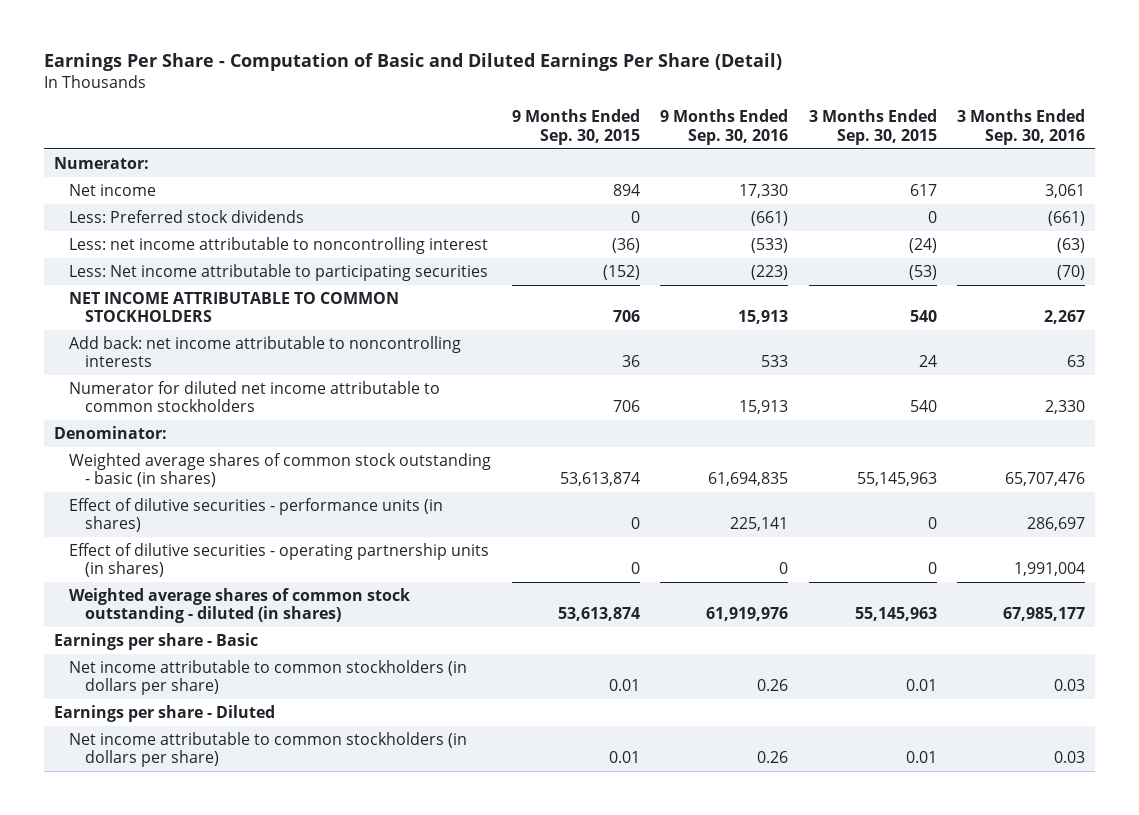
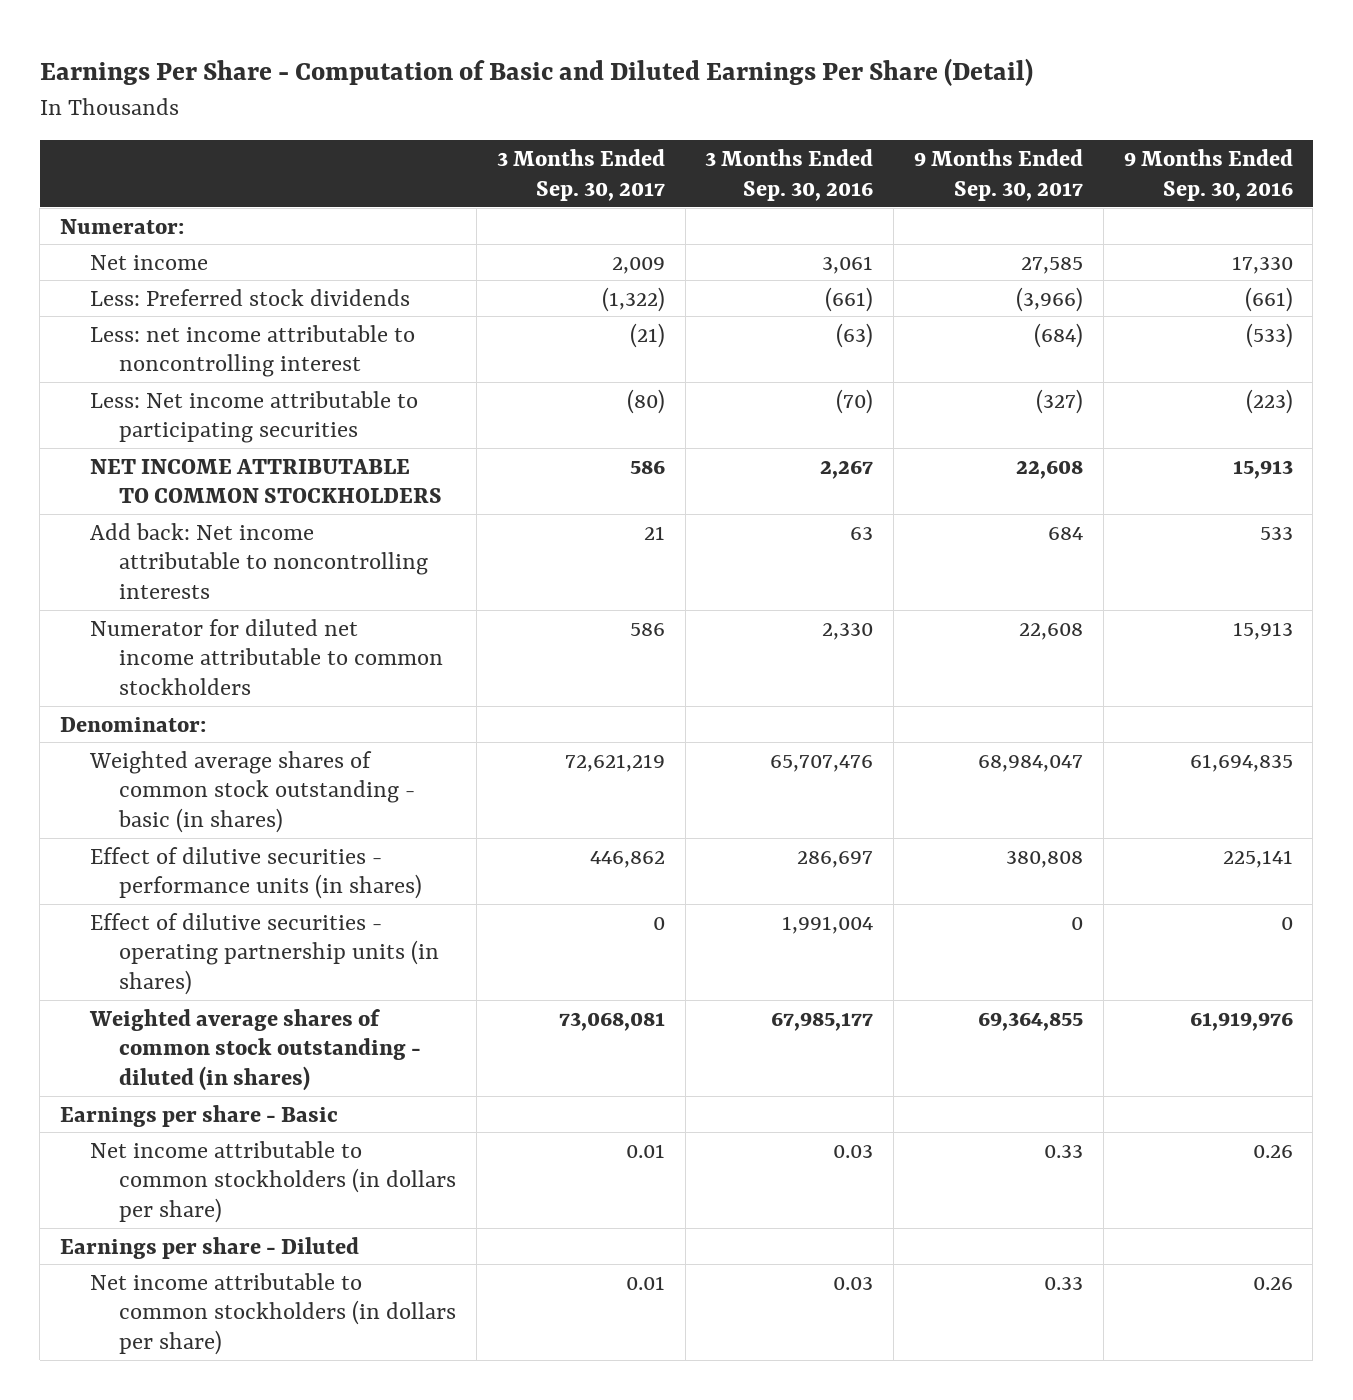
[511,109,640,145] 9 Months Ended Sep. 30, 2015 -> none
[808,109,937,145] 3 Months Ended Sep. 30, 2015 -> none
none -> [496,149,665,201] 3 Months Ended Sep. 30, 2017
none -> [914,149,1084,201] 9 Months Ended Sep. 30, 2017
[69,335,462,368] Add back: net income attributable to noncontrolling interests -> [89,522,429,600] Add back: Net income attributable to noncontrolling interests

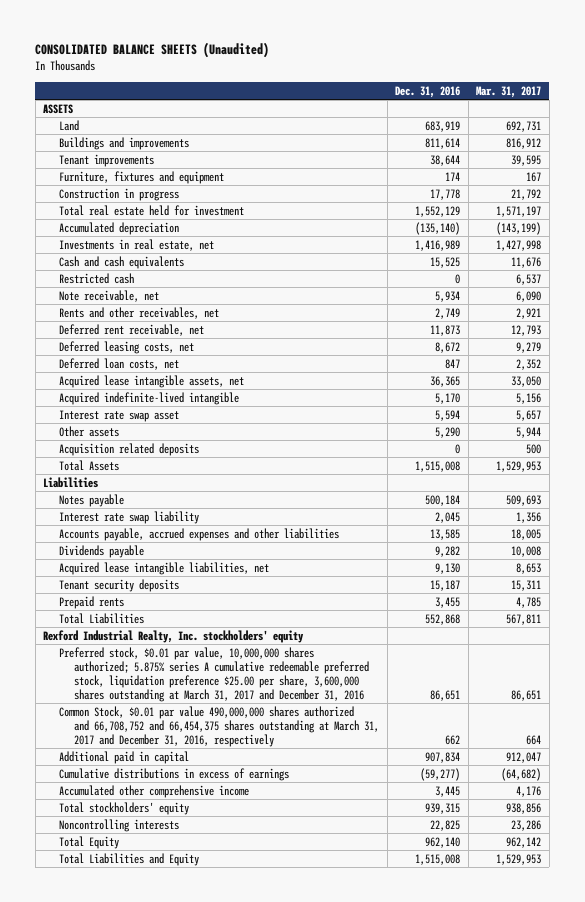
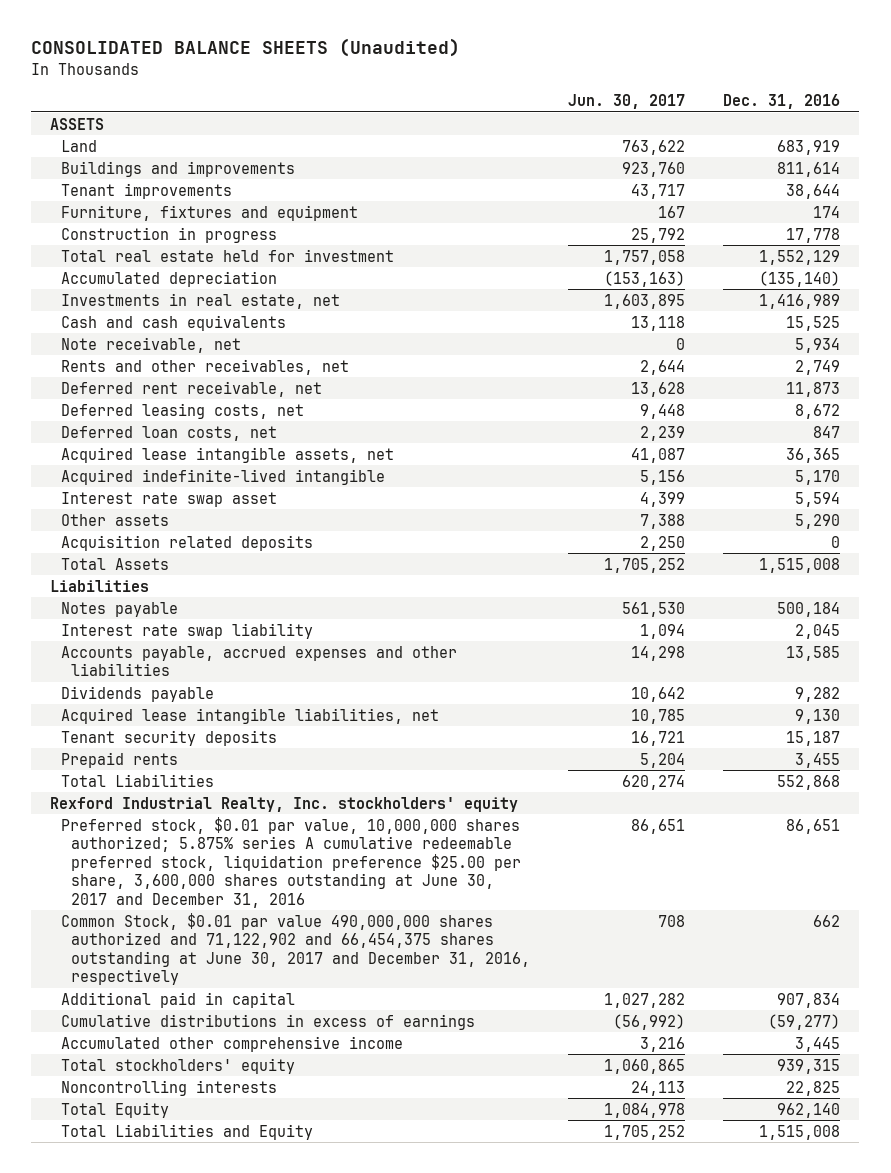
[476,85,542,98] Mar. 31, 2017 -> none
none -> [568,94,686,110] Jun. 30, 2017
[58,272,134,284] Restricted cash -> none
[58,646,370,702] Preferred stock, $0.01 par value, 10,000,000 shares authorized; 5.875% series A cumulative redeemable preferred stock, liquidation preference $25.00 per share, 3,600,000 shares outstanding at March 31, 2017 and December 31, 2016 -> [60,816,522,908] Preferred stock, $0.01 par value, 10,000,000 shares authorized; 5.875% series A cumulative redeemable preferred stock, liquidation preference $25.00 per share, 3,600,000 shares outstanding at June 30, 2017 and December 31, 2016
[58,705,380,747] Common Stock, $0.01 par value 490,000,000 shares authorized and 66,708,752 and 66,454,375 shares outstanding at March 31, 2017 and December 31, 2016, respectively -> [60,912,531,986] Common Stock, $0.01 par value 490,000,000 shares authorized and 71,122,902 and 66,454,375 shares outstanding at June 30, 2017 and December 31, 2016, respectively

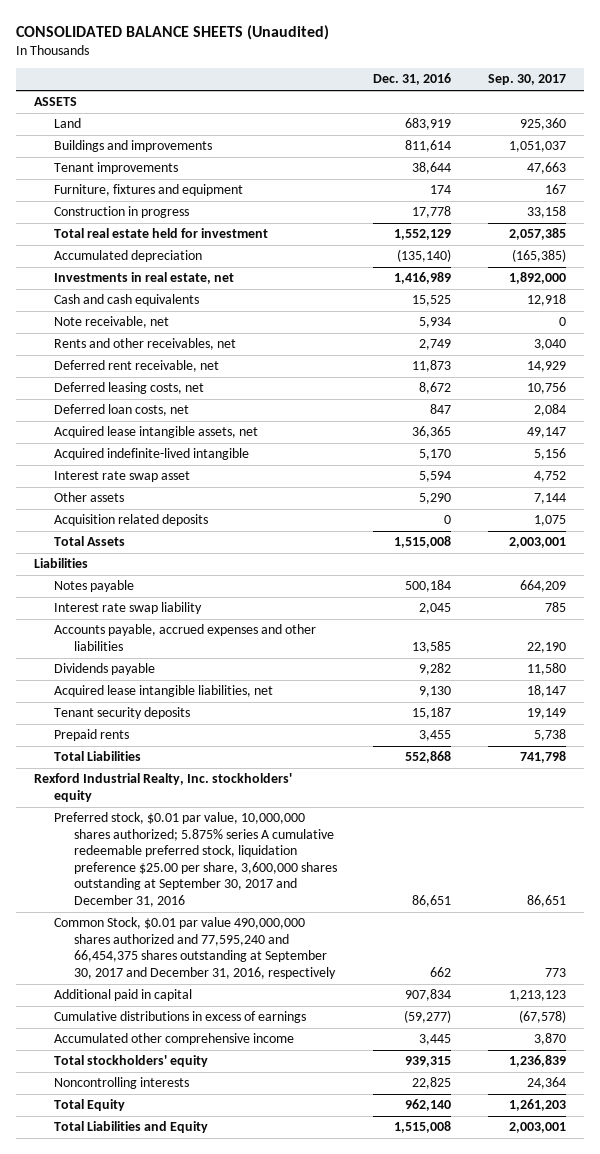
[568,94,686,110] Jun. 30, 2017 -> none
none -> [487,74,566,86] Sep. 30, 2017
[60,816,522,908] Preferred stock, $0.01 par value, 10,000,000 shares authorized; 5.875% series A cumulative redeemable preferred stock, liquidation preference $25.00 per share, 3,600,000 shares outstanding at June 30, 2017 and December 31, 2016 -> [54,812,338,907] Preferred stock, $0.01 par value, 10,000,000 shares authorized; 5.875% series A cumulative redeemable preferred stock, liquidation preference $25.00 per share, 3,600,000 shares outstanding at September 30, 2017 and December 31, 2016
[60,912,531,986] Common Stock, $0.01 par value 490,000,000 shares authorized and 71,122,902 and 66,454,375 shares outstanding at June 30, 2017 and December 31, 2016, respectively -> [54,917,337,979] Common Stock, $0.01 par value 490,000,000 shares authorized and 77,595,240 and 66,454,375 shares outstanding at September 30, 2017 and December 31, 2016, respectively

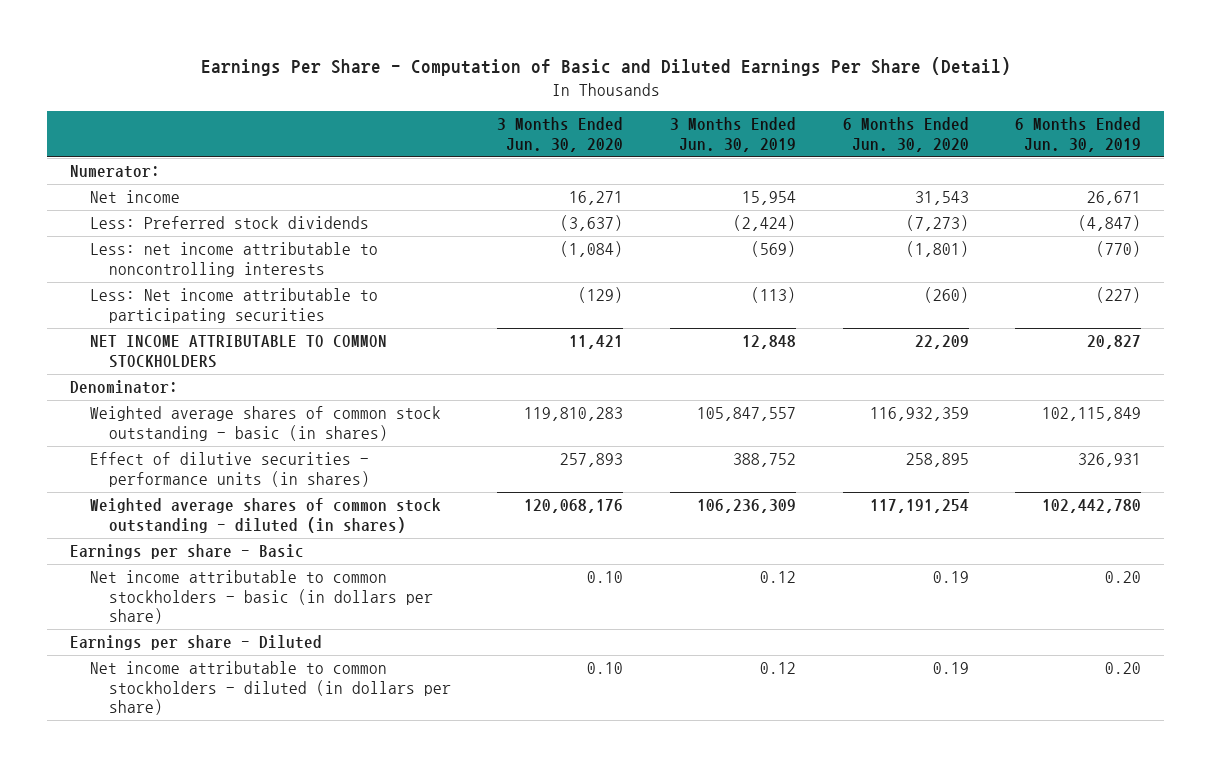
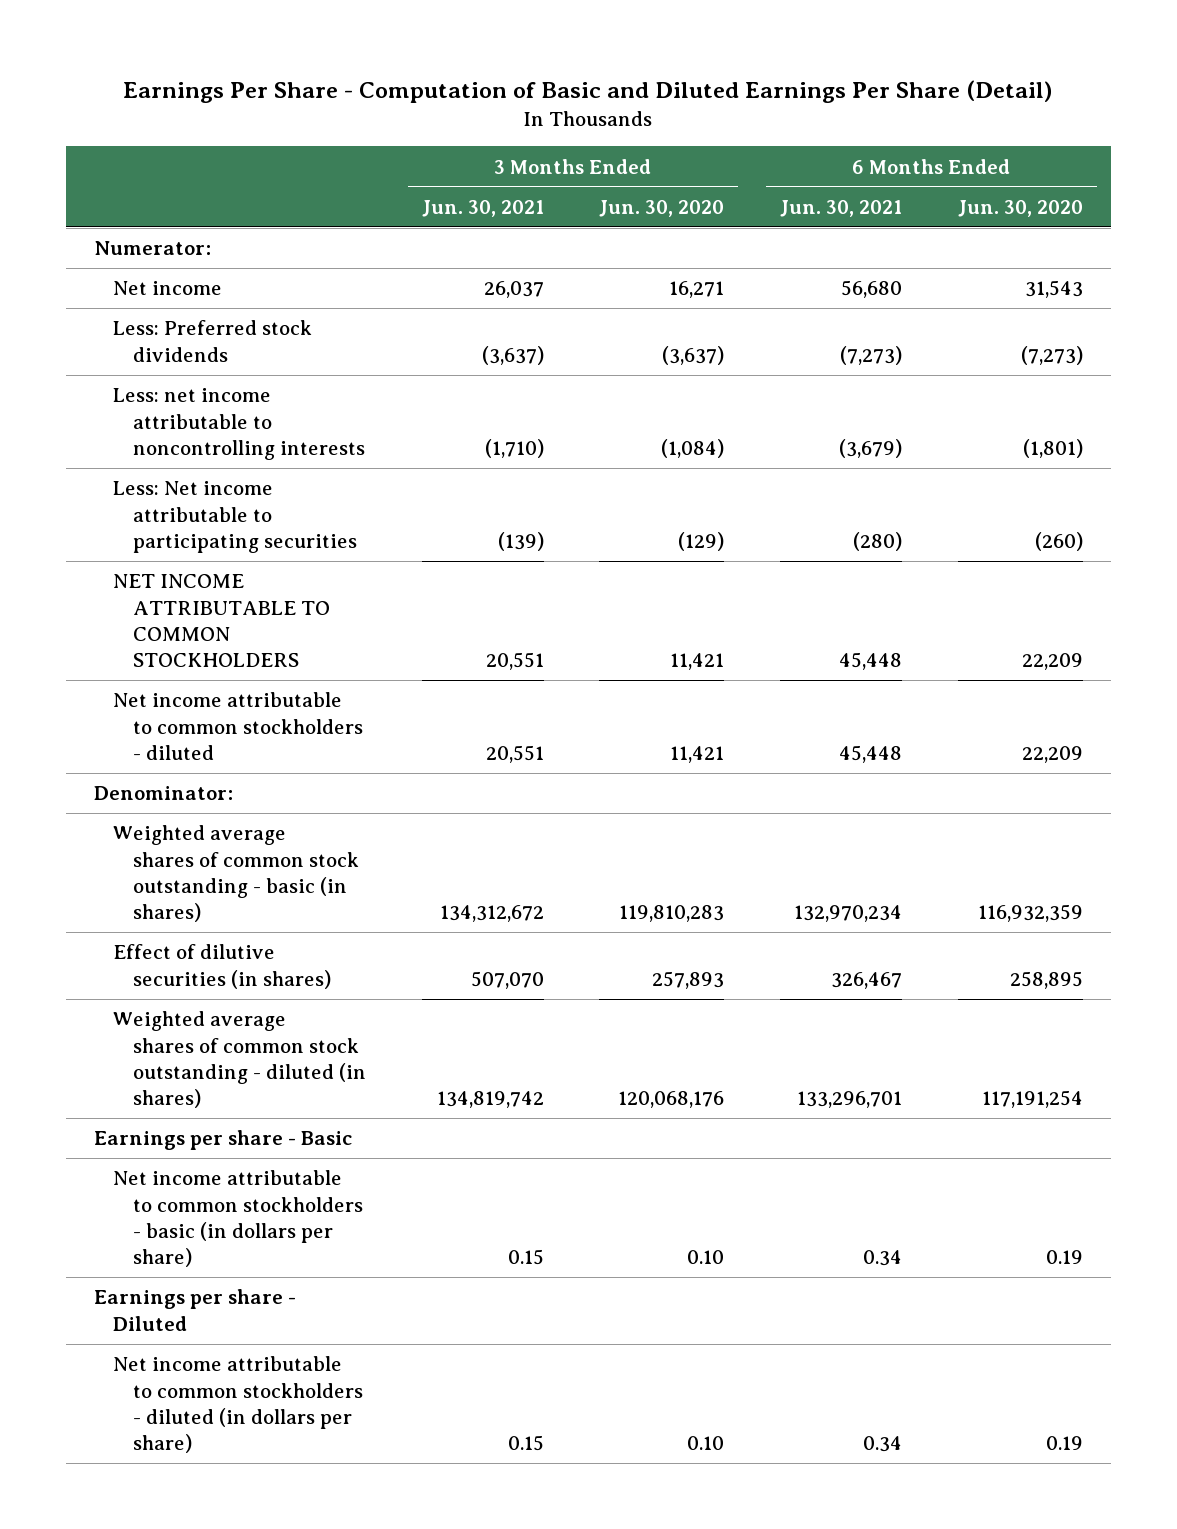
[669,117,796,152] 3 Months Ended Jun. 30, 2019 -> none
[1015,117,1142,152] 6 Months Ended Jun. 30, 2019 -> none
none -> [421,199,544,217] Jun. 30, 2021
none -> [780,199,903,217] Jun. 30, 2021
none -> [113,692,363,761] Net income attributable to common stockholders - diluted
[89,452,370,487] Effect of dilutive securities - performance units (in shares) -> [113,944,331,989] Effect of dilutive securities (in shares)

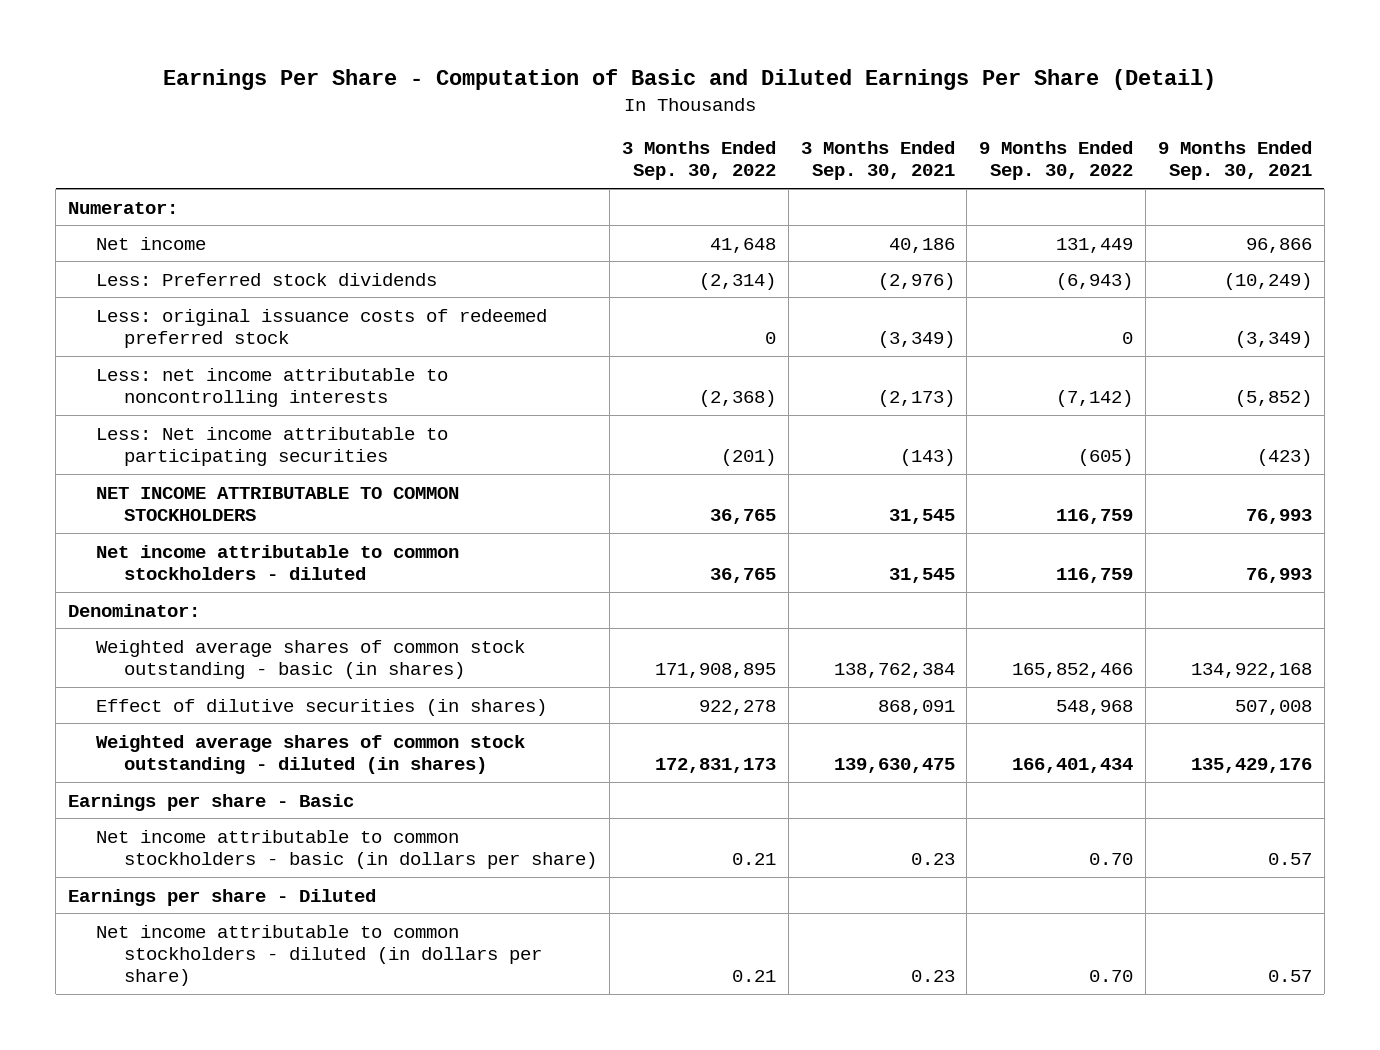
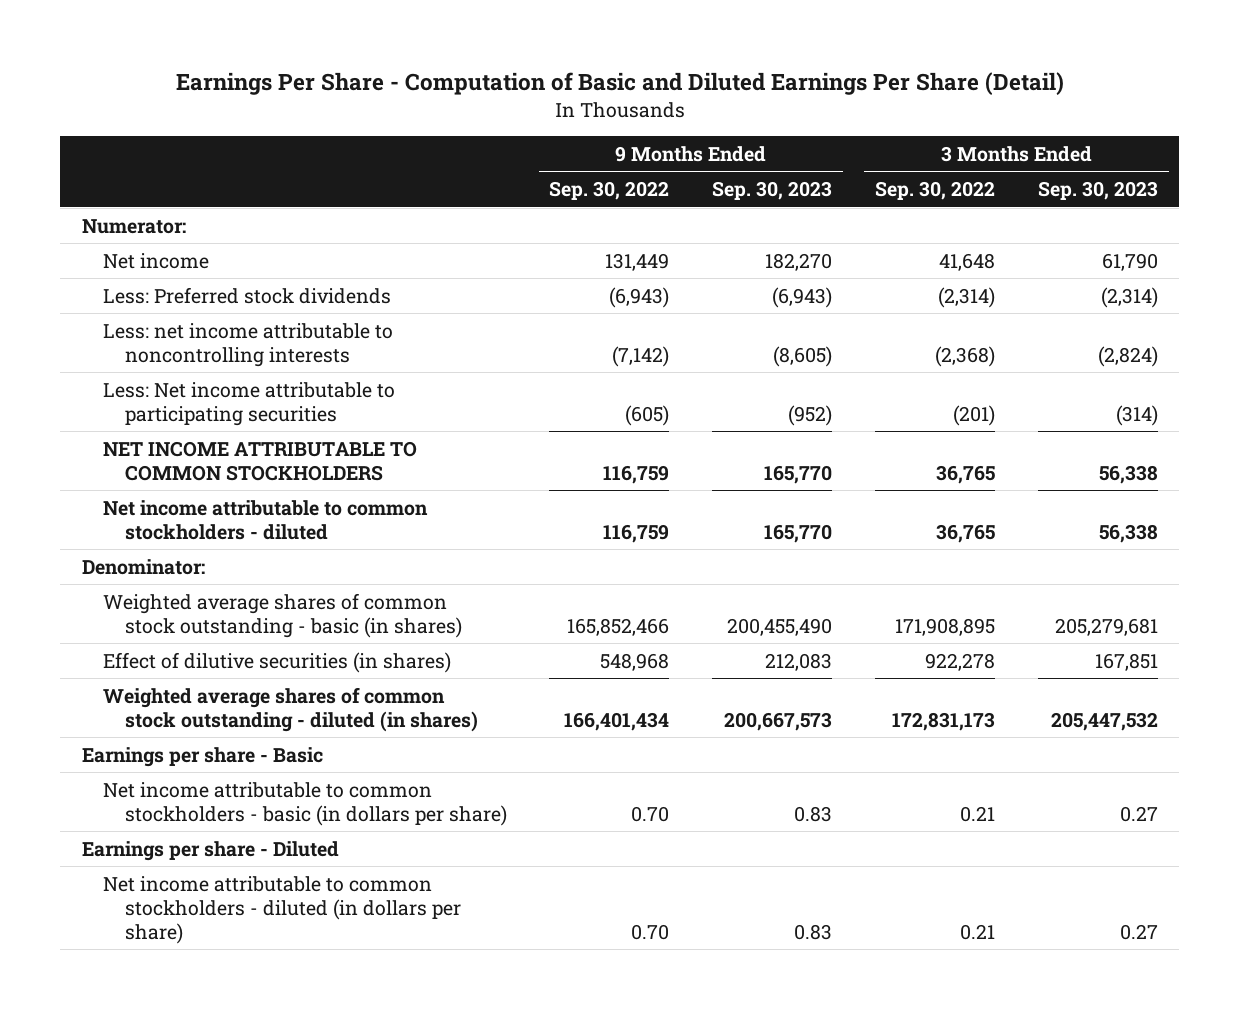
[800,141,955,181] 3 Months Ended Sep. 30, 2021 -> none
[1157,141,1312,181] 9 Months Ended Sep. 30, 2021 -> none
none -> [712,181,833,201] Sep. 30, 2023
none -> [1037,181,1158,201] Sep. 30, 2023
[96,308,548,348] Less: original issuance costs of redeemed preferred stock -> none

